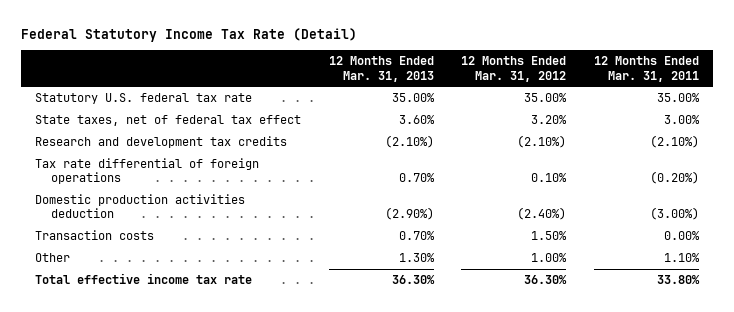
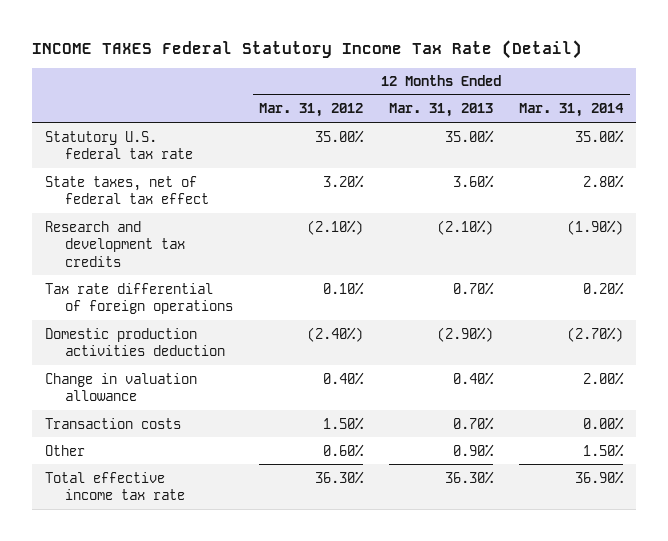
[21,27,358,42] Federal Statutory Income Tax Rate (Detail) -> [31,39,582,59] INCOME TAXES Federal Statutory Income Tax Rate (Detail)
[593,56,699,82] 12 Months Ended Mar. 31, 2011 -> none
none -> [519,103,625,118] Mar. 31, 2014
none -> [44,372,197,402] Change in valuation allowance
[398,252,435,262] 1.30% -> [453,443,495,457] 0.90%
[531,252,568,262] 1.00% -> [323,443,365,457] 0.60%

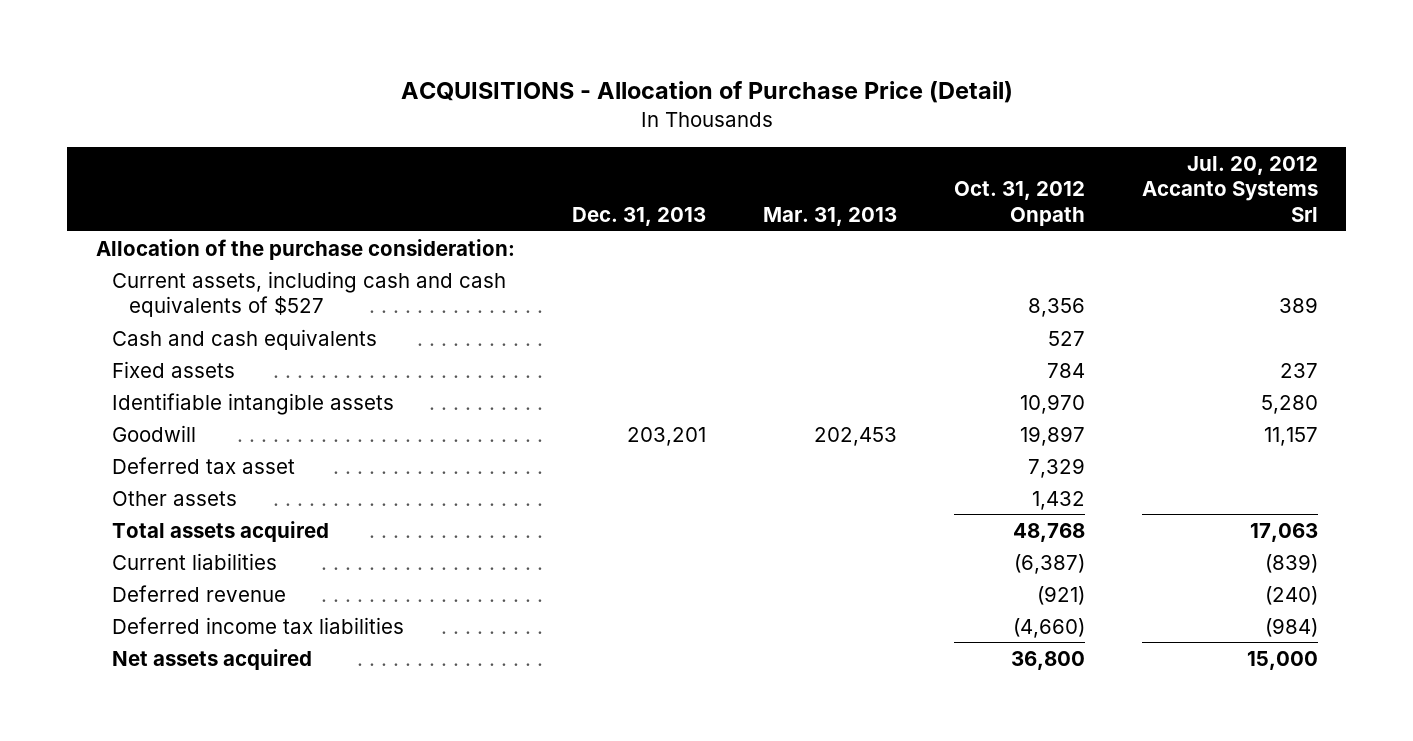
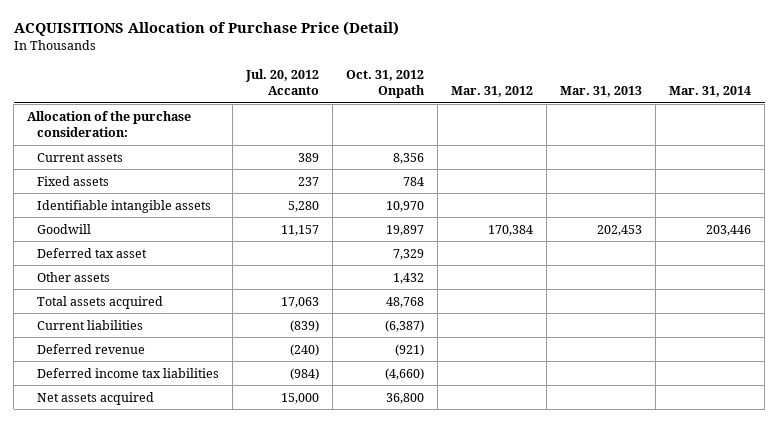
[400,81,1013,104] ACQUISITIONS - Allocation of Purchase Price (Detail) -> [13,21,399,37] ACQUISITIONS Allocation of Purchase Price (Detail)
[571,207,706,227] Dec. 31, 2013 -> none
[1141,155,1318,223] Jul. 20, 2012 Accanto Systems Srl -> none
none -> [244,69,319,96] Jul. 20, 2012 Accanto
none -> [451,86,534,98] Mar. 31, 2012
none -> [669,86,752,98] Mar. 31, 2014
[112,328,378,350] Cash and cash equivalents -> none
[112,270,507,318] Current assets, including cash and cash equivalents of $527 -> [36,152,123,162] Current assets

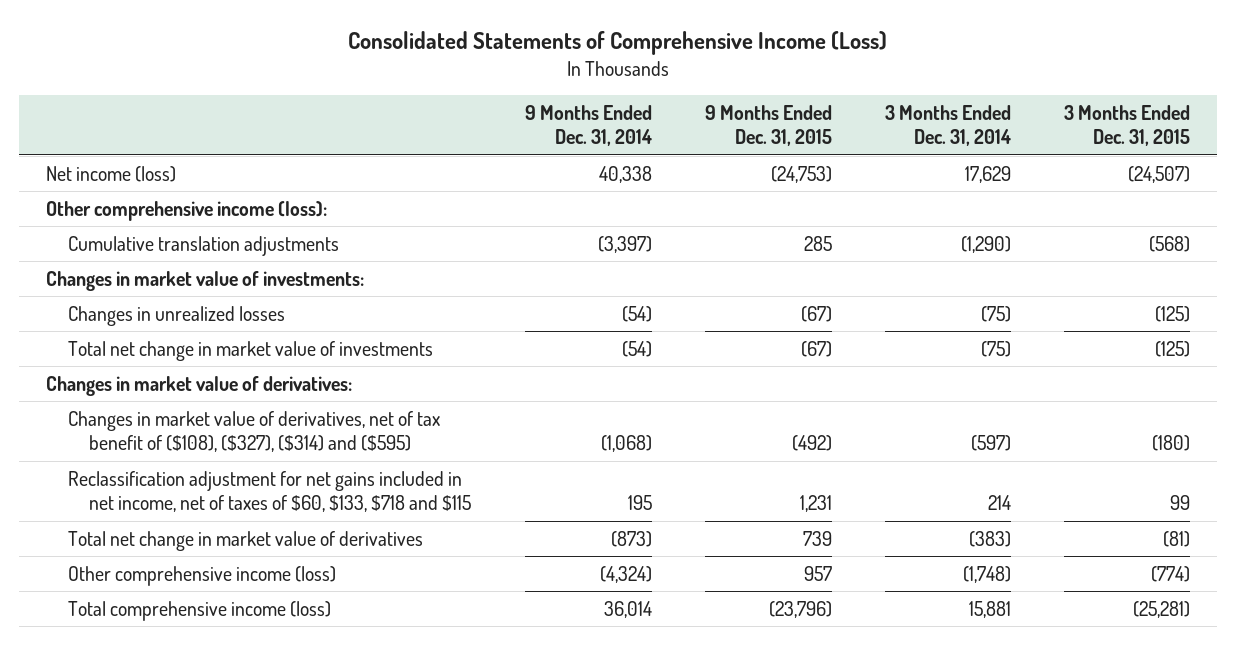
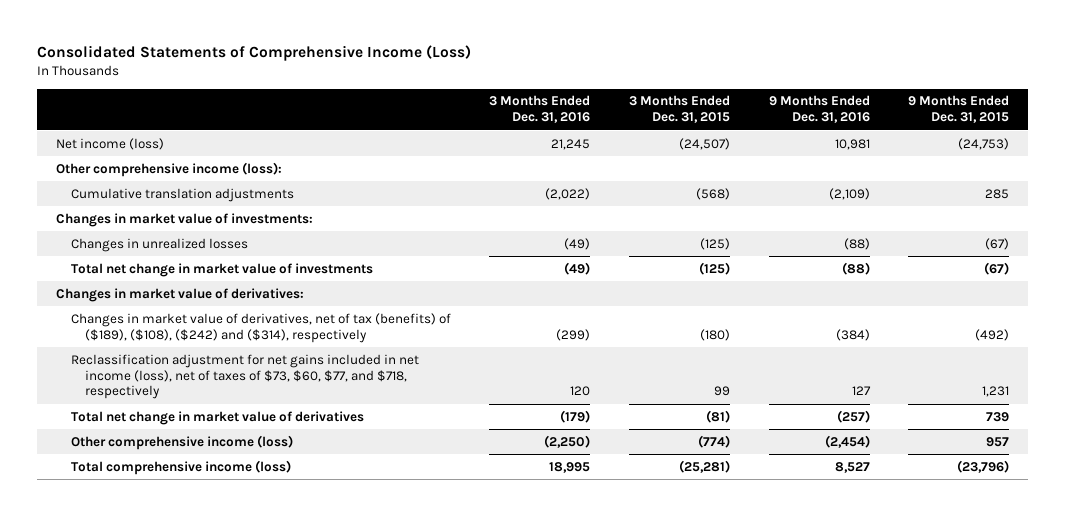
[524,104,652,146] 9 Months Ended Dec. 31, 2014 -> none
[884,104,1011,146] 3 Months Ended Dec. 31, 2014 -> none
none -> [489,95,591,124] 3 Months Ended Dec. 31, 2016
none -> [768,95,870,124] 9 Months Ended Dec. 31, 2016
[67,410,440,453] Changes in market value of derivatives, net of tax benefit of ($108), ($327), ($314) and ($595) -> [70,312,451,343] Changes in market value of derivatives, net of tax (benefits) of ($189), ($108), ($242) and ($314), respectively
[67,470,472,513] Reclassification adjustment for net gains included in net income, net of taxes of $60, $133, $718 and $115 -> [70,353,419,400] Reclassification adjustment for net gains included in net income (loss), net of taxes of $73, $60, $77, and $718, respectively

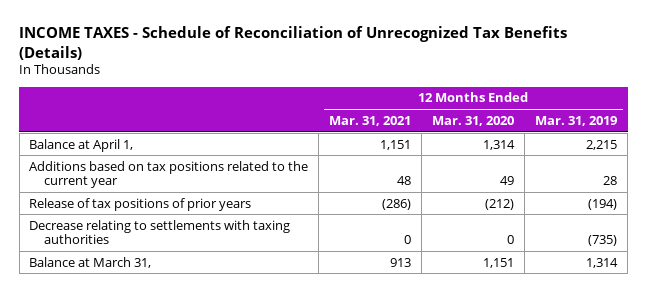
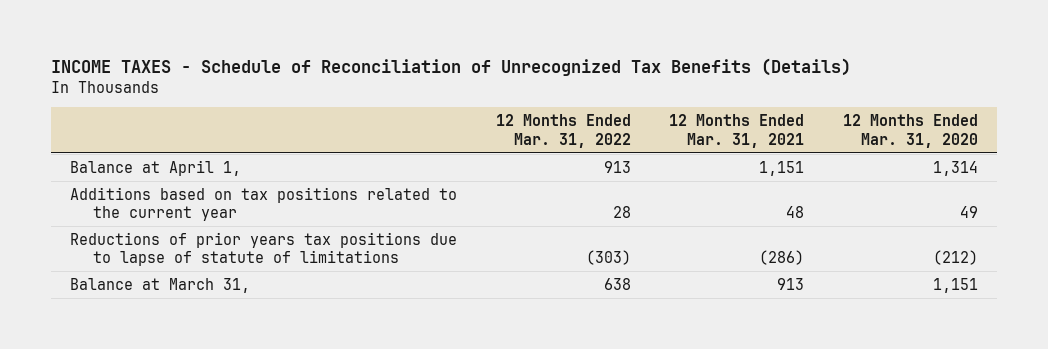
[535,115,618,126] Mar. 31, 2019 -> none
none -> [495,114,631,148] 12 Months Ended Mar. 31, 2022
[29,219,291,245] Decrease relating to settlements with taxing authorities -> none
[29,197,252,211] Release of tax positions of prior years -> [69,231,457,267] Reductions of prior years tax positions due to lapse of statute of limitations

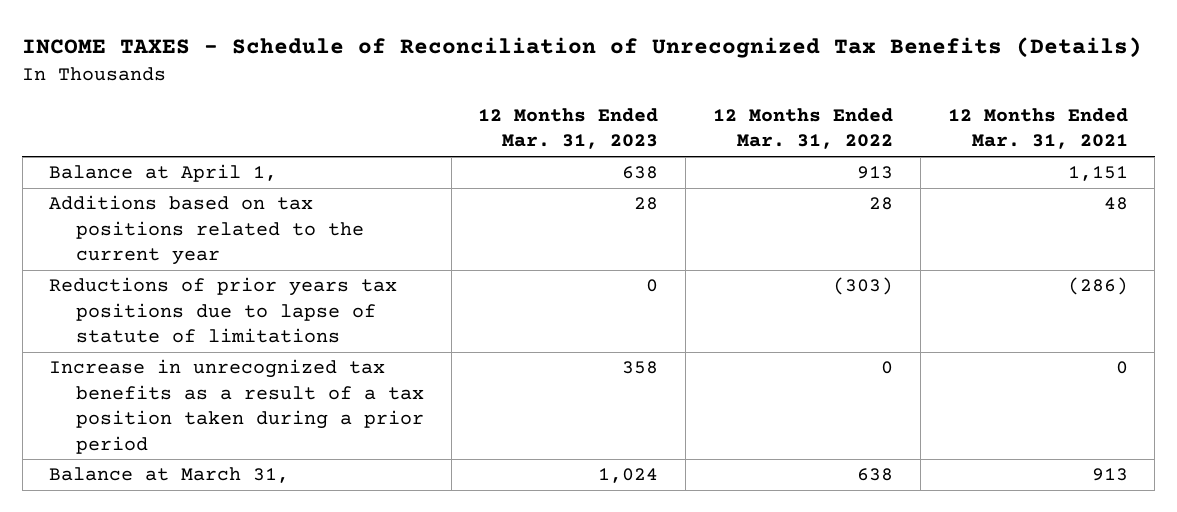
[842,114,978,148] 12 Months Ended Mar. 31, 2020 -> none
none -> [478,107,659,150] 12 Months Ended Mar. 31, 2023
none -> [49,359,424,454] Increase in unrecognized tax benefits as a result of a tax position taken during a prior period

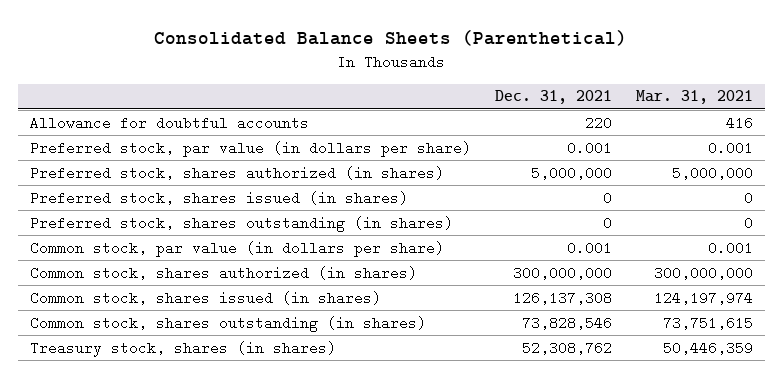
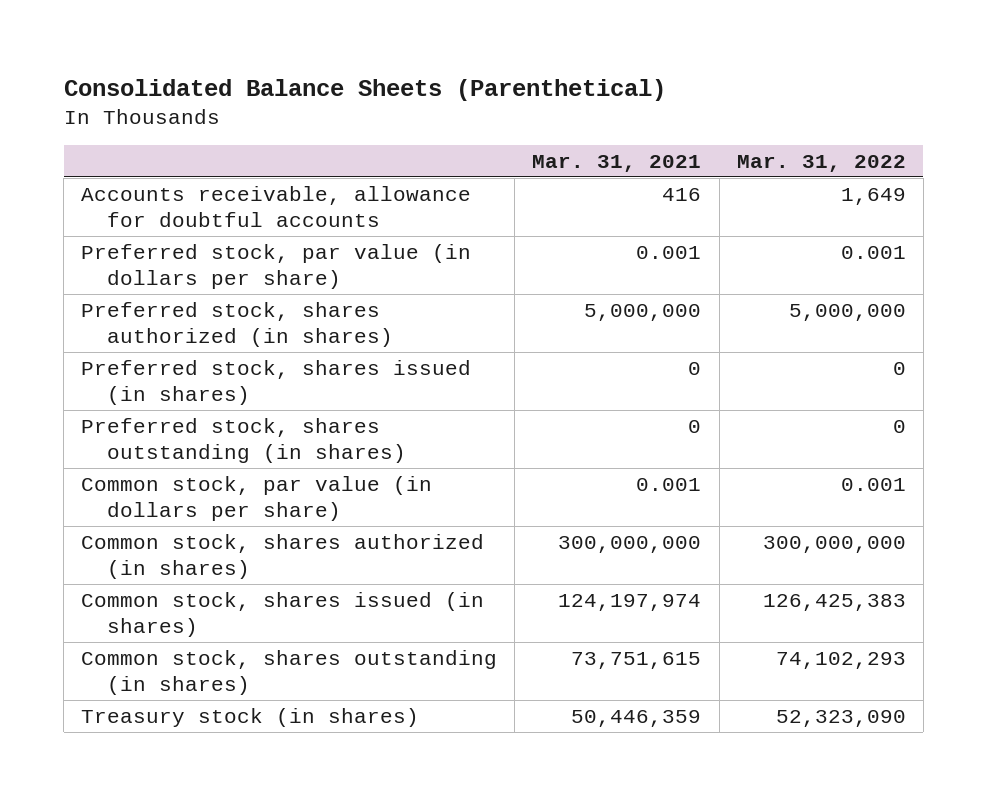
[494,90,612,105] Dec. 31, 2021 -> none
none -> [736,154,906,172] Mar. 31, 2022
[29,115,309,130] Allowance for doubtful accounts -> [81,185,472,227] Accounts receivable, allowance for doubtful accounts
[29,340,336,357] Treasury stock, shares (in shares) -> [81,707,420,727] Treasury stock (in shares)

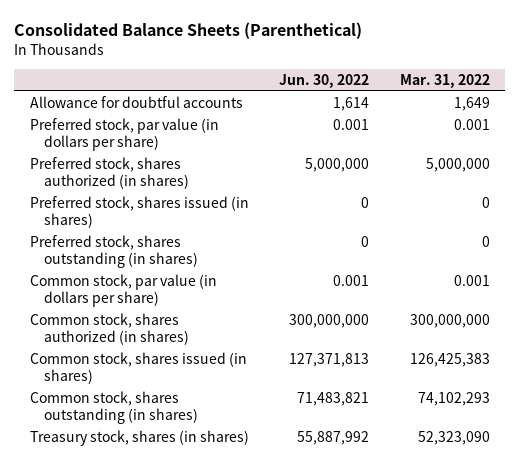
[532,154,702,172] Mar. 31, 2021 -> none
none -> [279,74,370,89] Jun. 30, 2022
[81,185,472,227] Accounts receivable, allowance for doubtful accounts -> [29,96,243,109] Allowance for doubtful accounts
[81,707,420,727] Treasury stock (in shares) -> [29,430,249,447] Treasury stock, shares (in shares)

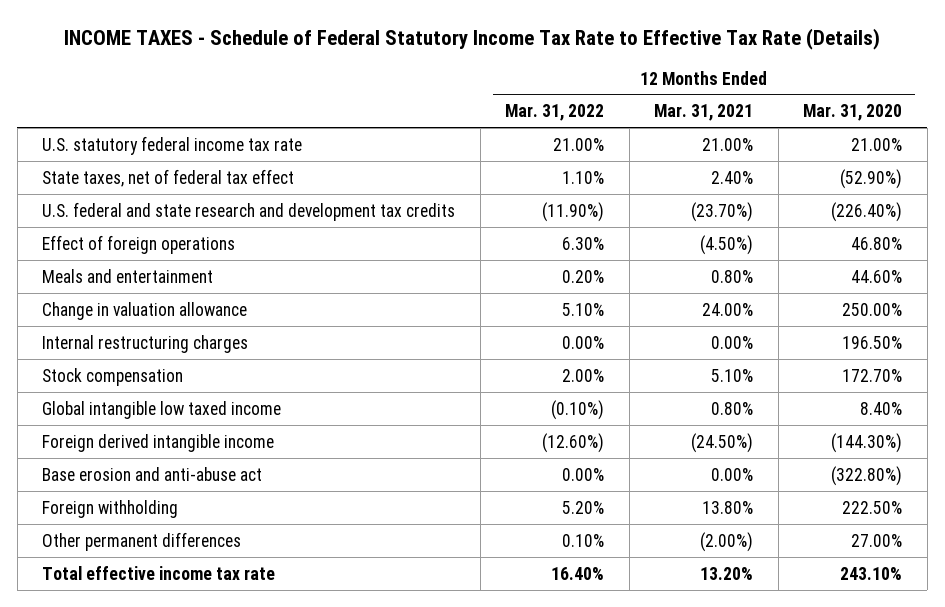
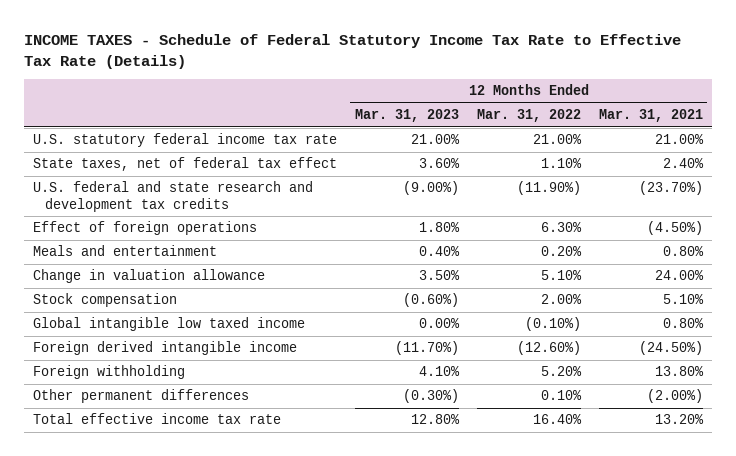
[803,104,903,122] Mar. 31, 2020 -> none
none -> [354,109,459,123] Mar. 31, 2023
[42,334,249,353] Internal restructuring charges -> none
[42,466,263,481] Base erosion and anti-abuse act -> none

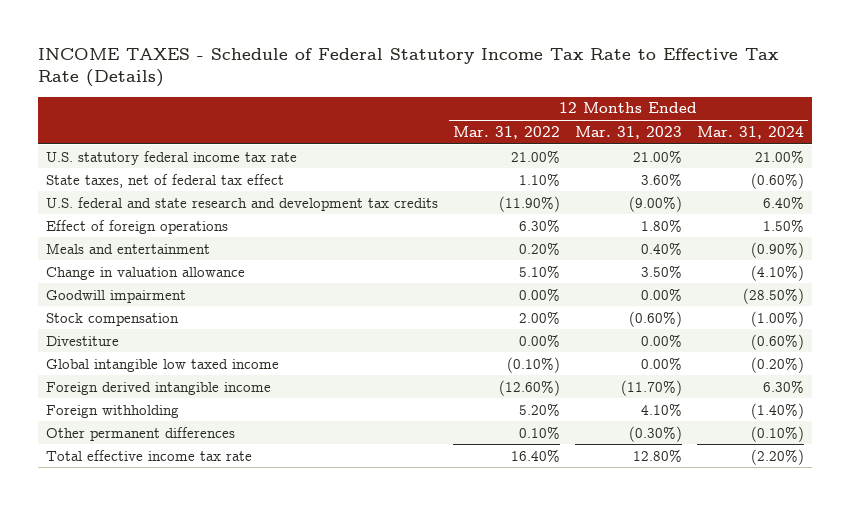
[598,109,703,123] Mar. 31, 2021 -> none
none -> [697,125,805,139] Mar. 31, 2024
none -> [45,289,186,303] Goodwill impairment
none -> [45,335,119,346] Divestiture

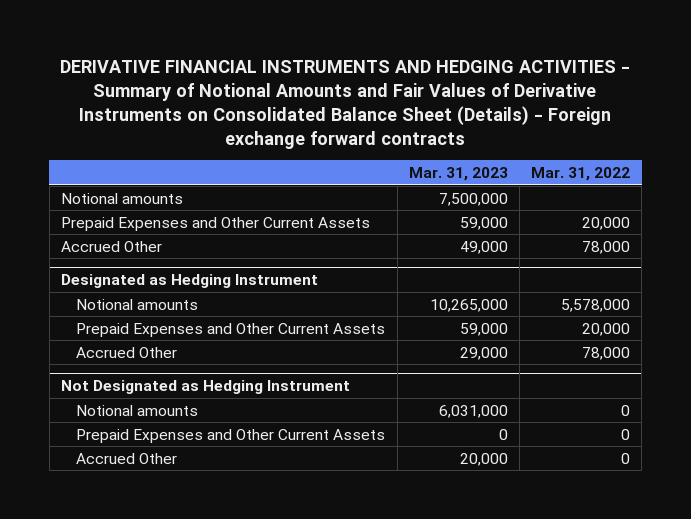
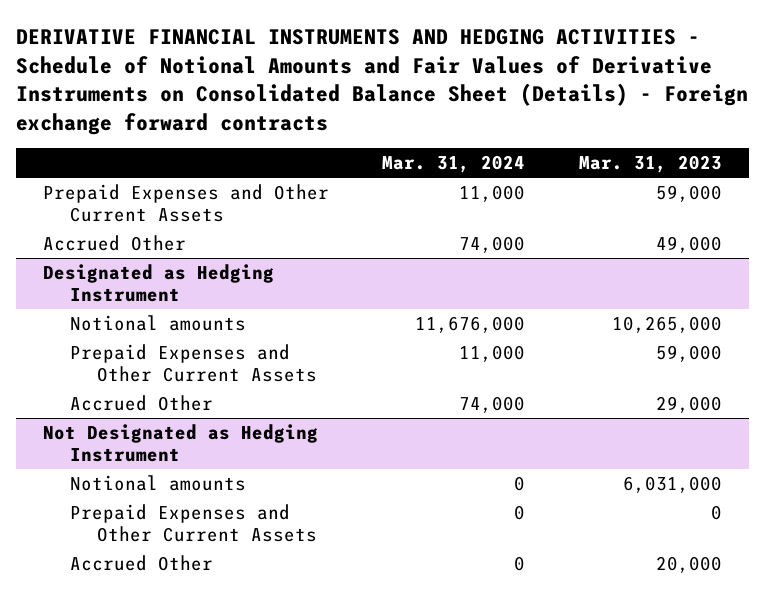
[60,60,631,150] DERIVATIVE FINANCIAL INSTRUMENTS AND HEDGING ACTIVITIES - Summary of Notional Amounts and Fair Values of Derivative Instruments on Consolidated Balance Sheet (Details) - Foreign exchange forward contracts -> [15,29,748,135] DERIVATIVE FINANCIAL INSTRUMENTS AND HEDGING ACTIVITIES - Schedule of Notional Amounts and Fair Values of Derivative Instruments on Consolidated Balance Sheet (Details) - Foreign exchange forward contracts
[530,167,630,182] Mar. 31, 2022 -> none
none -> [382,155,526,174] Mar. 31, 2024
[60,192,183,204] Notional amounts -> none

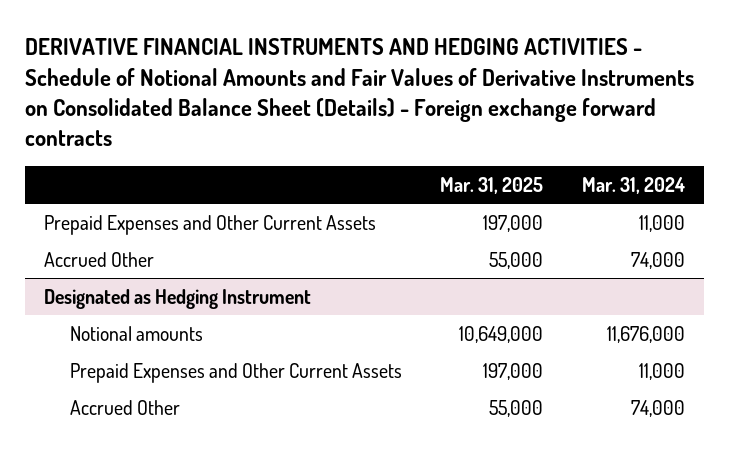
[579,155,723,174] Mar. 31, 2023 -> none
none -> [440,176,544,194] Mar. 31, 2025
[42,423,318,463] Not Designated as Hedging Instrument -> none
[69,474,246,491] Notional amounts -> none
[69,503,317,543] Prepaid Expenses and Other Current Assets -> none
[69,554,213,571] Accrued Other -> none

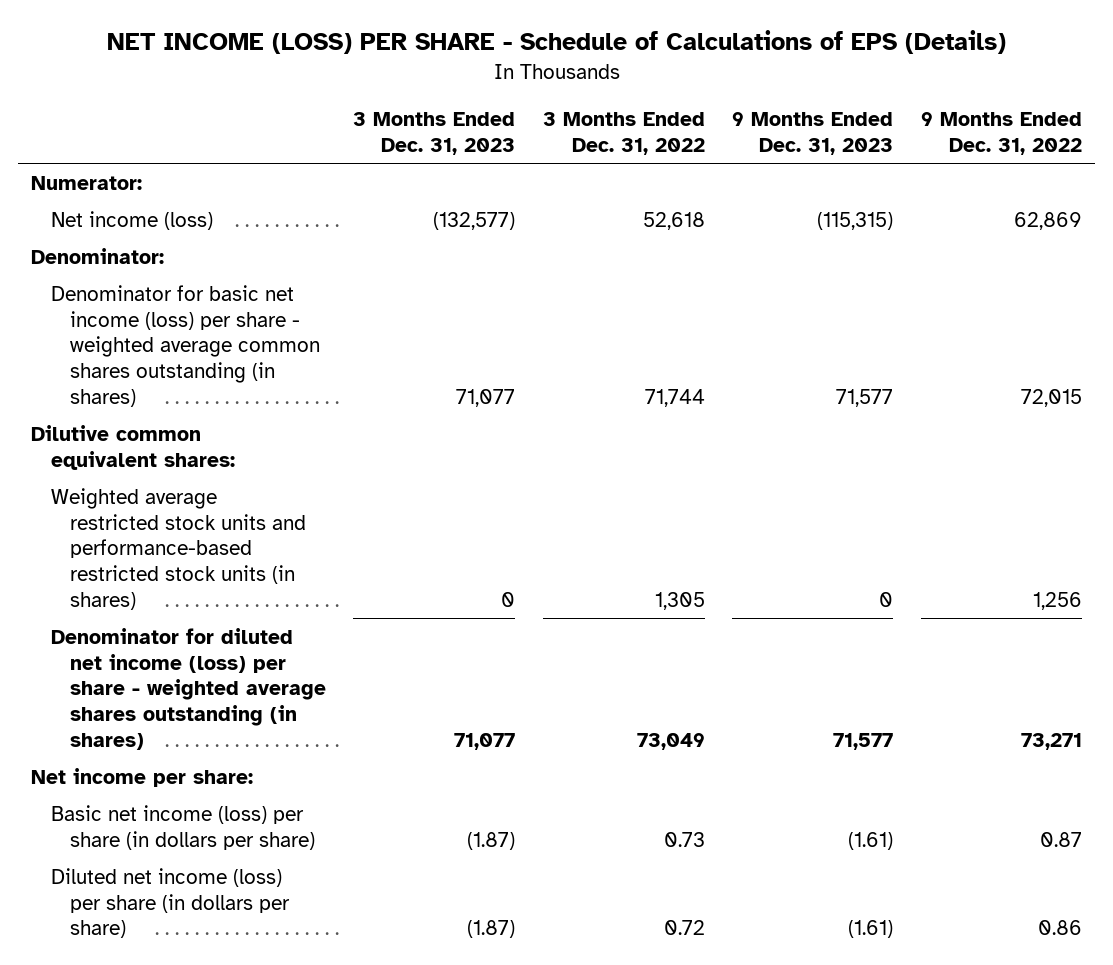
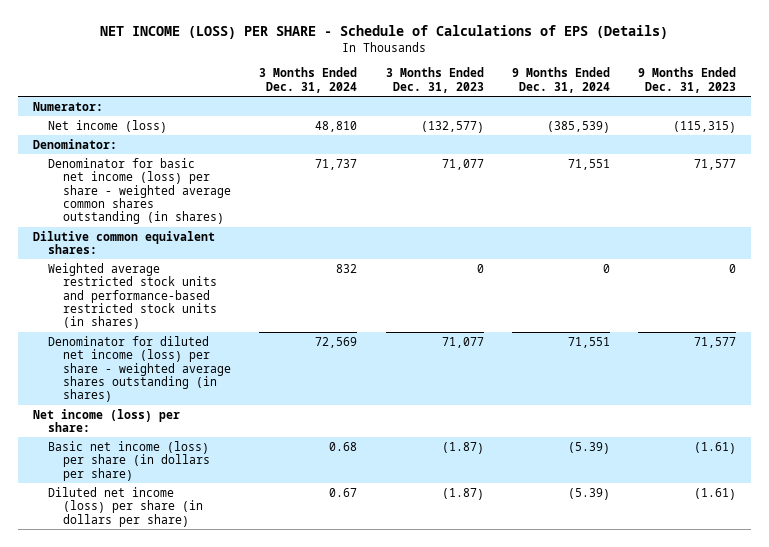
[542,111,705,155] 3 Months Ended Dec. 31, 2022 -> none
[920,111,1082,155] 9 Months Ended Dec. 31, 2022 -> none
none -> [259,67,358,93] 3 Months Ended Dec. 31, 2024
none -> [511,67,610,93] 9 Months Ended Dec. 31, 2024
[31,767,254,787] Net income per share: -> [32,408,180,433] Net income (loss) per share:

